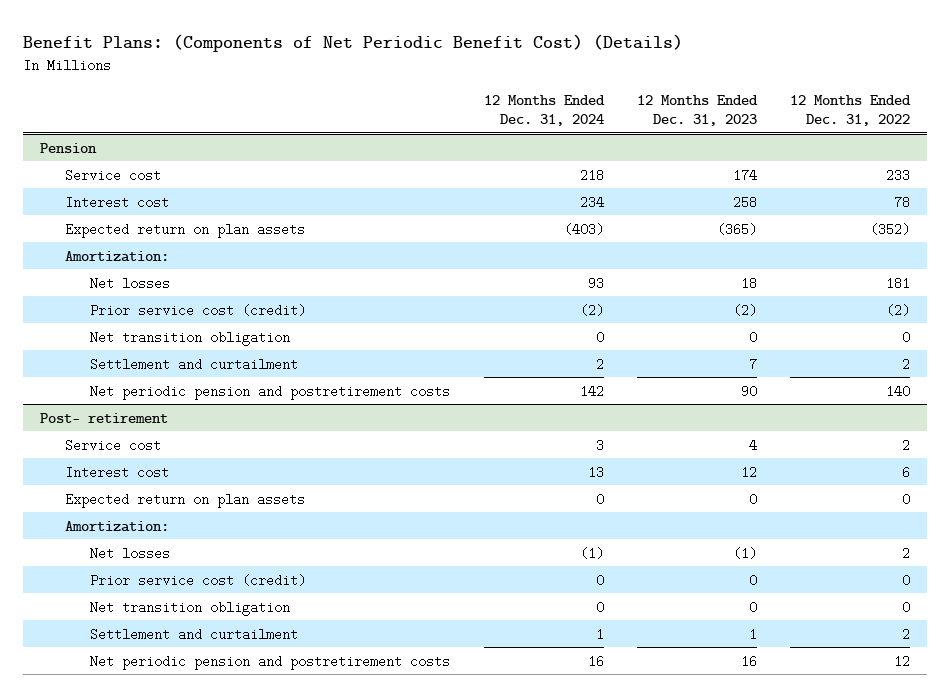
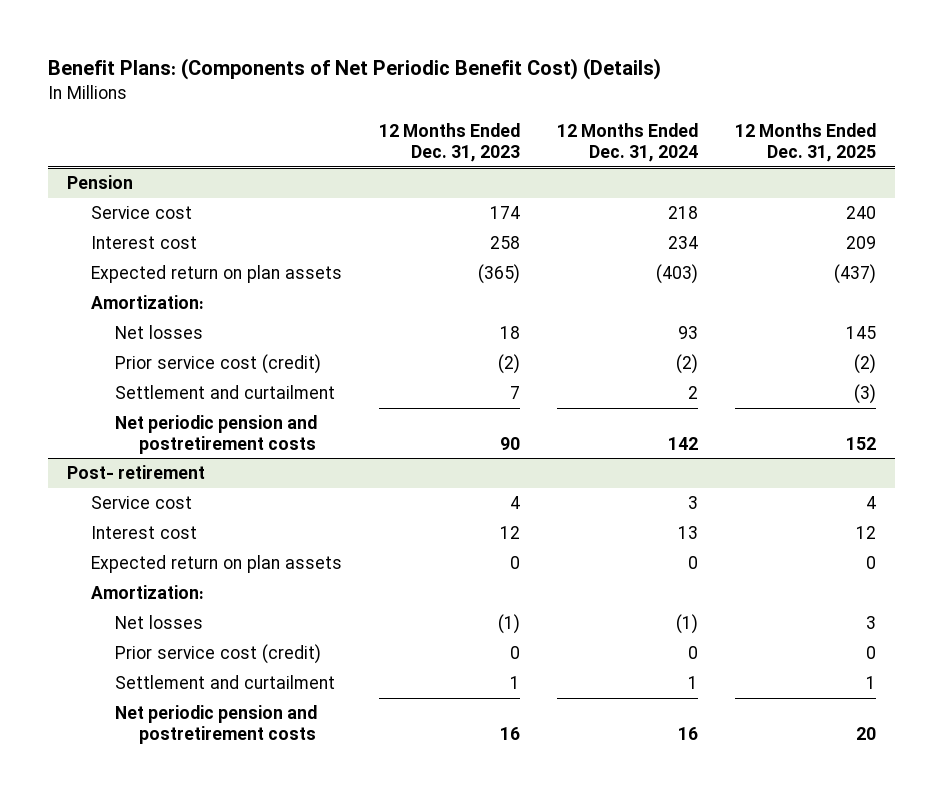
[790,94,912,127] 12 Months Ended Dec. 31, 2022 -> none
none -> [735,123,877,162] 12 Months Ended Dec. 31, 2025
[90,330,291,346] Net transition obligation -> none
[90,600,291,616] Net transition obligation -> none

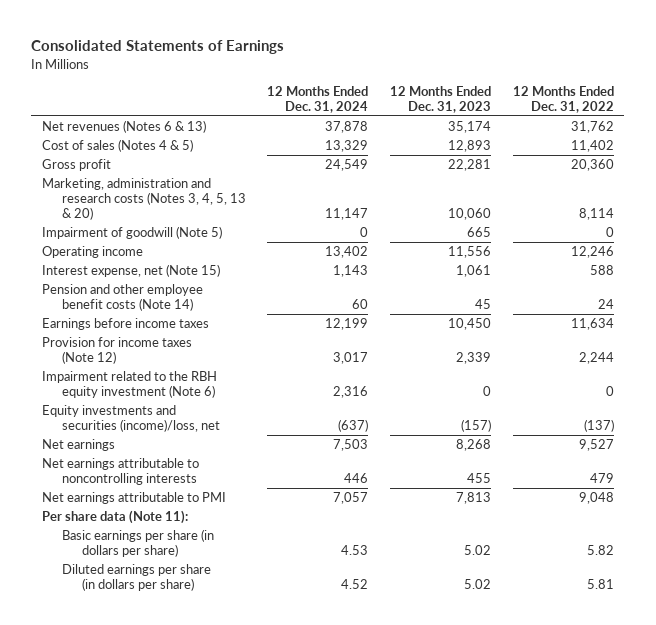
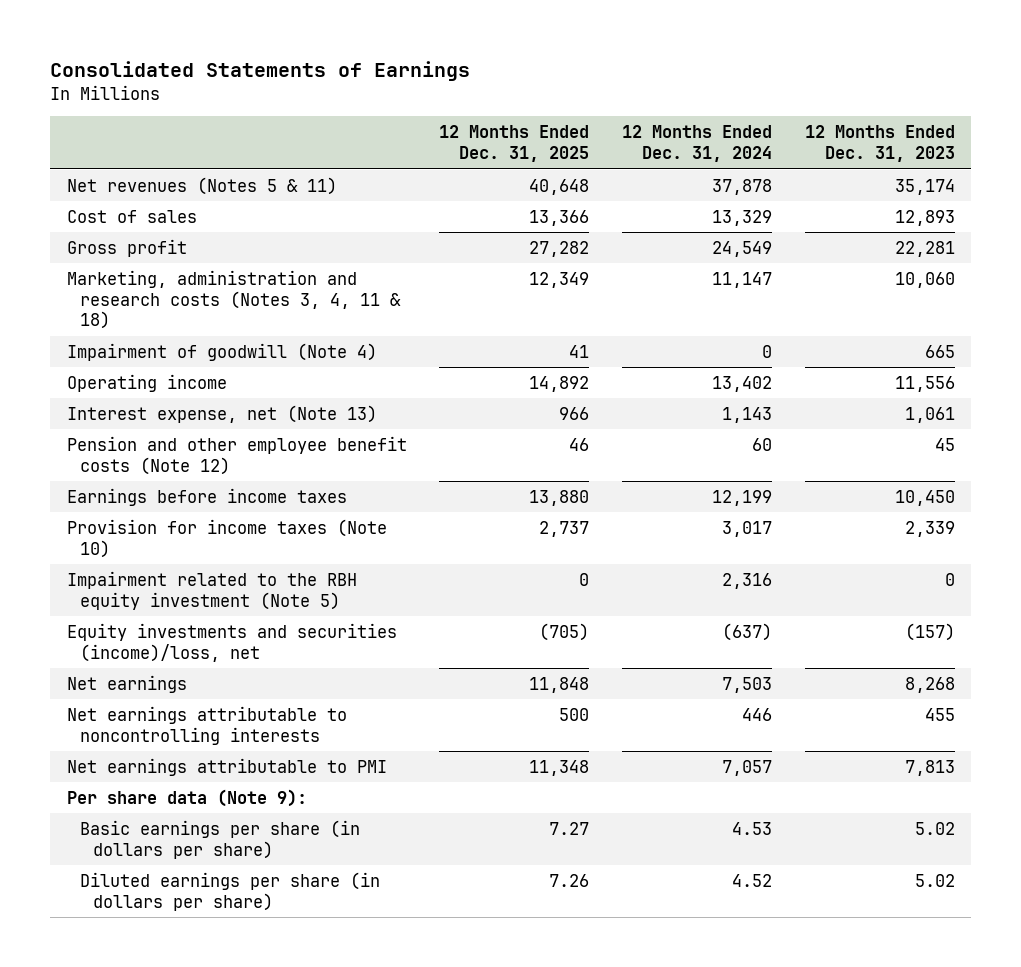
[512,85,614,113] 12 Months Ended Dec. 31, 2022 -> none
none -> [439,125,590,163] 12 Months Ended Dec. 31, 2025
[42,120,207,134] Net revenues (Notes 6 & 13) -> [66,176,337,195] Net revenues (Notes 5 & 11)
[42,139,194,153] Cost of sales (Notes 4 & 5) -> [66,209,197,223] Cost of sales
[42,178,246,221] Marketing, administration and research costs (Notes 3, 4, 5, 13 & 20) -> [66,269,401,330] Marketing, administration and research costs (Notes 3, 4, 11 & 18)
[42,226,223,240] Impairment of goodwill (Note 5) -> [66,342,377,361] Impairment of goodwill (Note 4)
[42,264,221,278] Interest expense, net (Note 15) -> [66,404,377,423] Interest expense, net (Note 13)
[42,284,204,312] Pension and other employee benefit costs (Note 14) -> [66,435,407,475] Pension and other employee benefit costs (Note 12)
[42,337,193,365] Provision for income taxes (Note 12) -> [66,518,387,558] Provision for income taxes (Note 10)
[42,371,218,399] Impairment related to the RBH equity investment (Note 6) -> [66,570,357,610] Impairment related to the RBH equity investment (Note 5)
[42,510,189,525] Per share data (Note 11): -> [66,788,307,807] Per share data (Note 9):

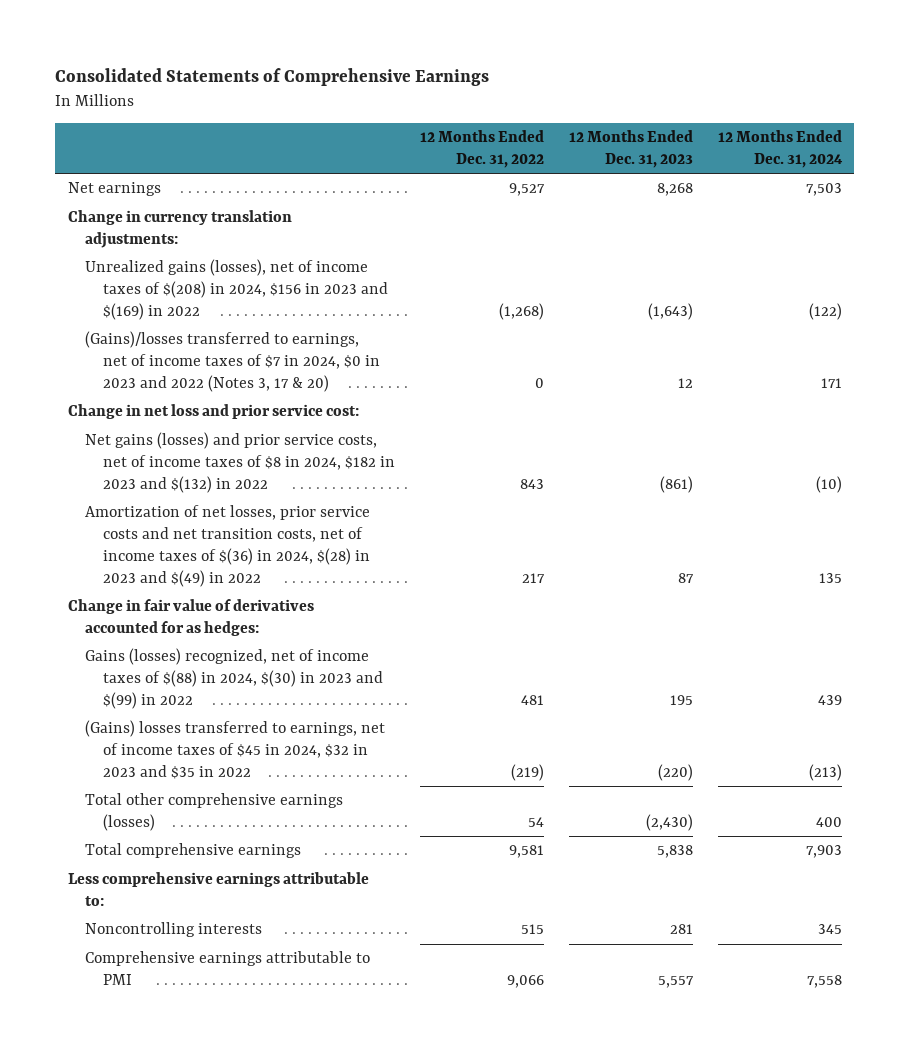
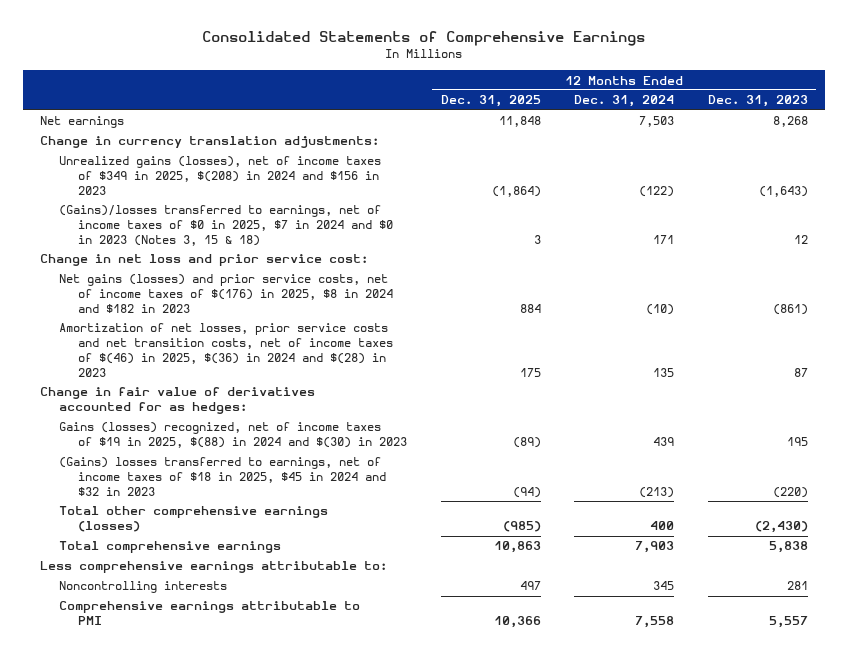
[419,130,544,169] 12 Months Ended Dec. 31, 2022 -> none
none -> [440,95,541,108] Dec. 31, 2025
[85,259,389,320] Unrealized gains (losses), net of income taxes of $(208) in 2024, $156 in 2023 and $(169) in 2022 -> [58,156,381,195] Unrealized gains (losses), net of income taxes of $349 in 2025, $(208) in 2024 and $156 in 2023
[85,331,381,392] (Gains)/losses transferred to earnings, net of income taxes of $7 in 2024, $0 in 2023 and 2022 (Notes 3, 17 & 20) -> [58,205,393,246] (Gains)/losses transferred to earnings, net of income taxes of $0 in 2025, $7 in 2024 and $0 in 2023 (Notes 3, 15 & 18)
[85,432,396,493] Net gains (losses) and prior service costs, net of income taxes of $8 in 2024, $182 in 2023 and $(132) in 2022 -> [58,274,393,313] Net gains (losses) and prior service costs, net of income taxes of $(176) in 2025, $8 in 2024 and $182 in 2023
[85,505,371,587] Amortization of net losses, prior service costs and net transition costs, net of income taxes of $(36) in 2024, $(28) in 2023 and $(49) in 2022 -> [58,323,393,377] Amortization of net losses, prior service costs and net transition costs, net of income taxes of $(46) in 2025, $(36) in 2024 and $(28) in 2023
[85,648,384,709] Gains (losses) recognized, net of income taxes of $(88) in 2024, $(30) in 2023 and $(99) in 2022 -> [58,422,407,449] Gains (losses) recognized, net of income taxes of $19 in 2025, $(88) in 2024 and $(30) in 2023
[85,720,386,779] (Gains) losses transferred to earnings, net of income taxes of $45 in 2024, $32 in 2023 and $35 in 2022 -> [58,457,386,496] (Gains) losses transferred to earnings, net of income taxes of $18 in 2025, $45 in 2024 and $32 in 2023

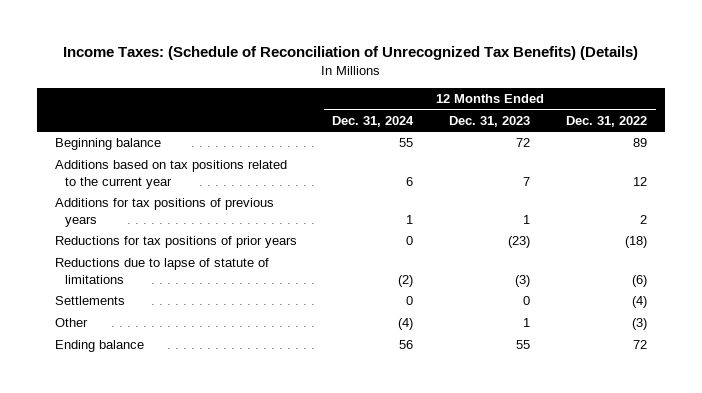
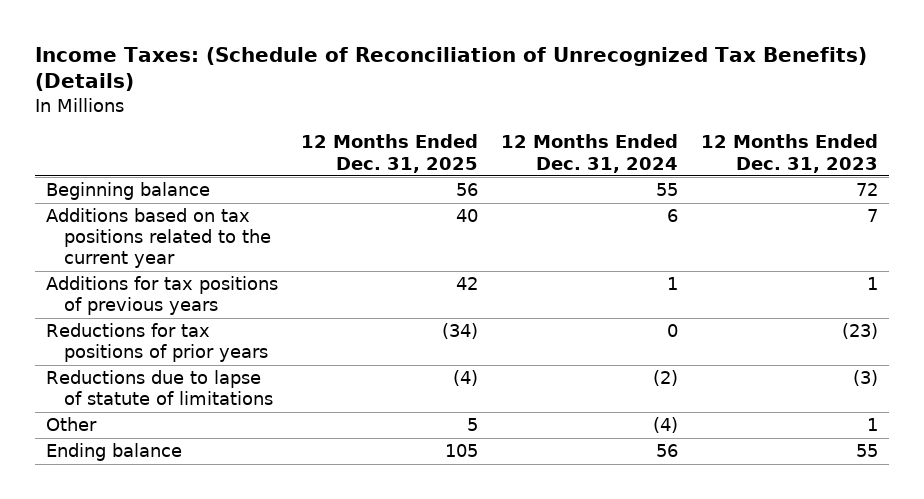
[566,115,648,127] Dec. 31, 2022 -> none
none -> [300,134,478,173] 12 Months Ended Dec. 31, 2025
[54,296,125,306] Settlements -> none

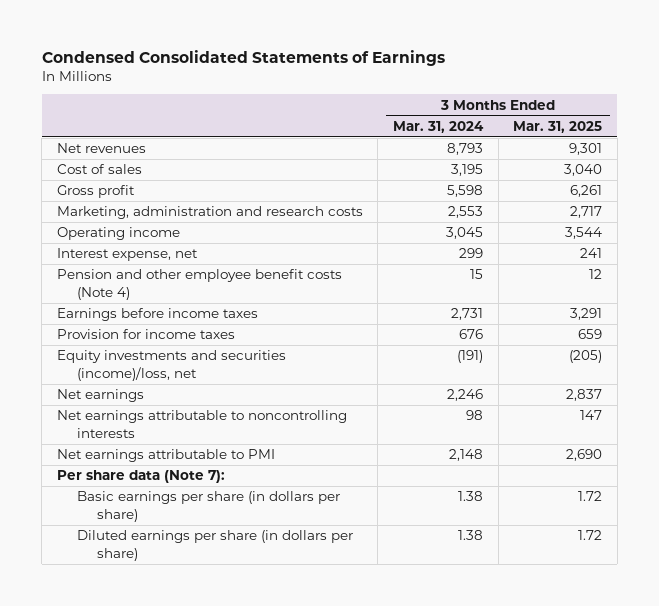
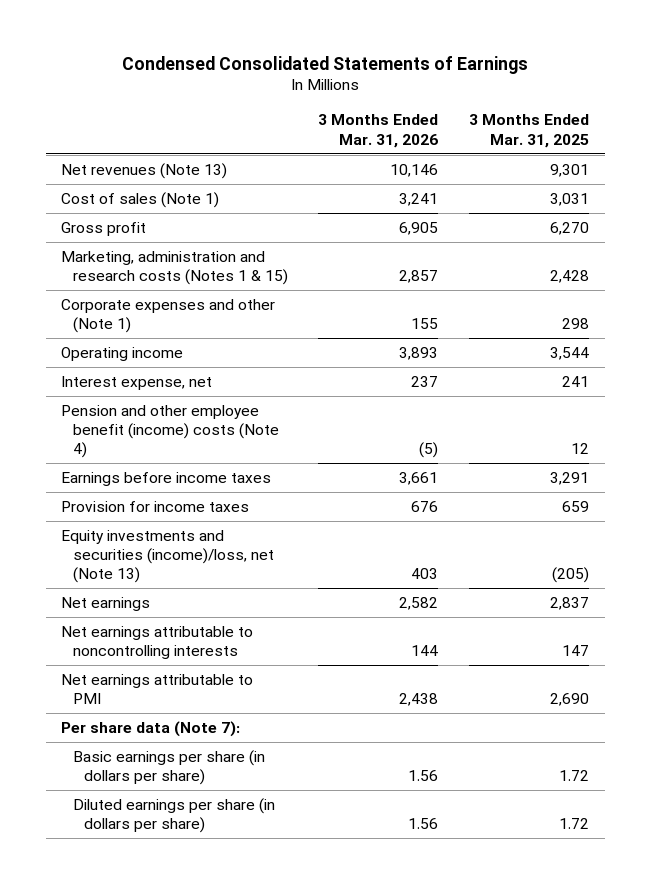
[393,120,485,133] Mar. 31, 2024 -> none
none -> [318,114,439,148] 3 Months Ended Mar. 31, 2026
[56,143,146,154] Net revenues -> [61,162,228,179] Net revenues (Note 13)
[56,164,142,175] Cost of sales -> [61,191,220,208] Cost of sales (Note 1)
[564,164,603,177] 3,040 -> [550,192,590,206] 3,031
[570,185,603,198] 6,261 -> [550,221,590,235] 6,270
[56,206,363,220] Marketing, administration and research costs -> [61,250,288,286] Marketing, administration and research costs (Notes 1 & 15)
[570,206,603,219] 2,717 -> [550,270,590,284] 2,428
none -> [61,298,276,334] Corporate expenses and other (Note 1)
[56,269,342,300] Pension and other employee benefit costs (Note 4) -> [61,404,279,459] Pension and other employee benefit (income) costs (Note 4)
[56,350,286,381] Equity investments and securities (income)/loss, net -> [61,529,274,584] Equity investments and securities (income)/loss, net (Note 13)

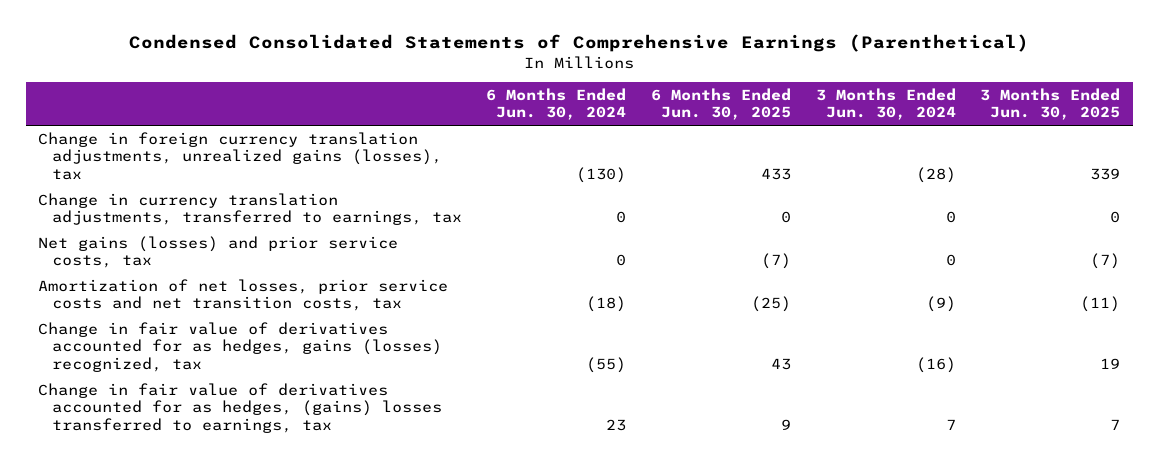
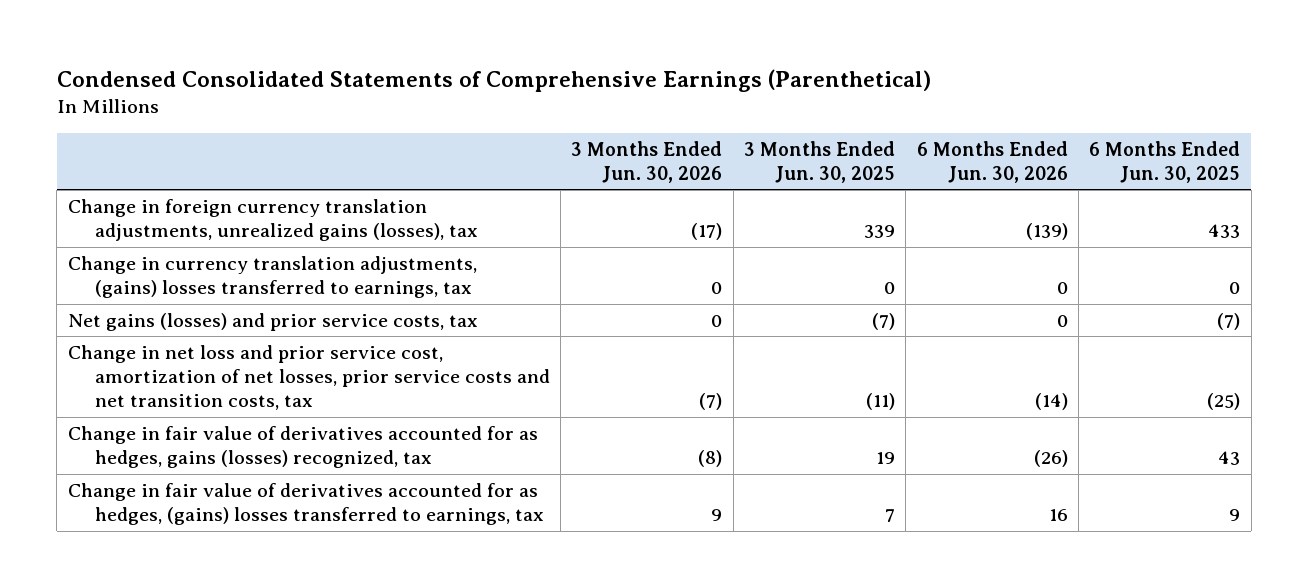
[486,87,627,121] 6 Months Ended Jun. 30, 2024 -> none
[815,87,956,121] 3 Months Ended Jun. 30, 2024 -> none
none -> [571,140,723,183] 3 Months Ended Jun. 30, 2026
none -> [916,140,1068,183] 6 Months Ended Jun. 30, 2026
[38,192,462,226] Change in currency translation adjustments, transferred to earnings, tax -> [67,255,477,299] Change in currency translation adjustments, (gains) losses transferred to earnings, tax
[38,278,449,312] Amortization of net losses, prior service costs and net transition costs, tax -> [67,344,550,411] Change in net loss and prior service cost, amortization of net losses, prior service costs and net transition costs, tax

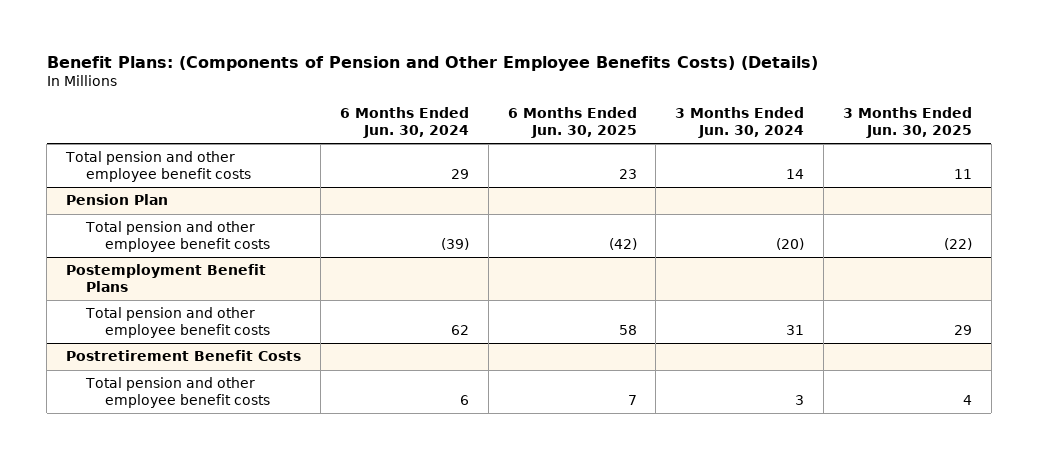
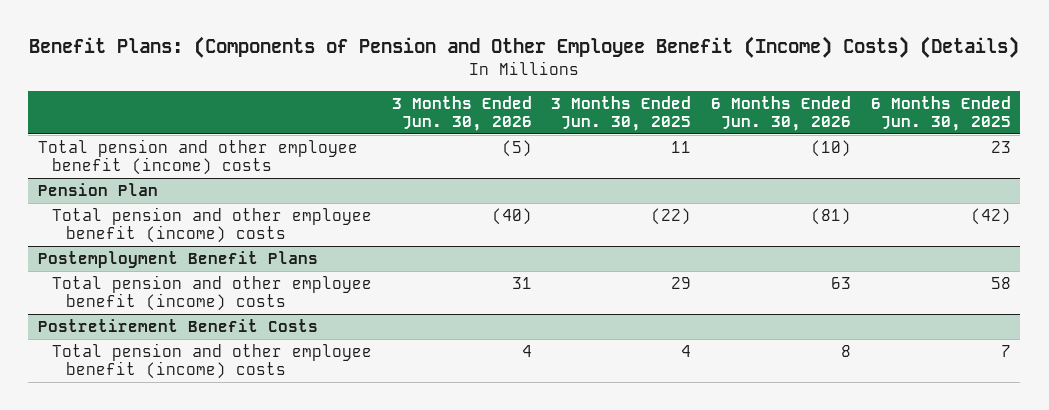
[46,56,818,72] Benefit Plans: (Components of Pension and Other Employee Benefits Costs) (Details) -> [29,36,1020,59] Benefit Plans: (Components of Pension and Other Employee Benefit (Income) Costs) (Details)
[339,107,469,138] 6 Months Ended Jun. 30, 2024 -> none
[675,107,805,138] 3 Months Ended Jun. 30, 2024 -> none
none -> [391,95,532,132] 3 Months Ended Jun. 30, 2026
none -> [711,95,852,132] 6 Months Ended Jun. 30, 2026
[65,151,251,182] Total pension and other employee benefit costs -> [38,138,359,176] Total pension and other employee benefit (income) costs
[84,221,271,252] Total pension and other employee benefit costs -> [52,206,373,244] Total pension and other employee benefit (income) costs
[84,307,271,338] Total pension and other employee benefit costs -> [52,274,373,312] Total pension and other employee benefit (income) costs
[84,377,271,408] Total pension and other employee benefit costs -> [52,342,373,380] Total pension and other employee benefit (income) costs

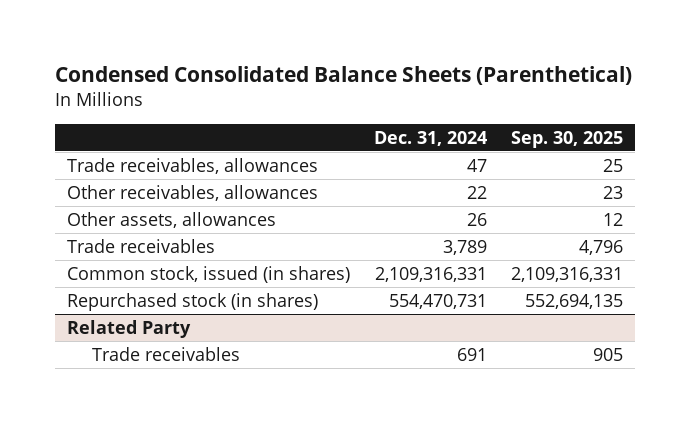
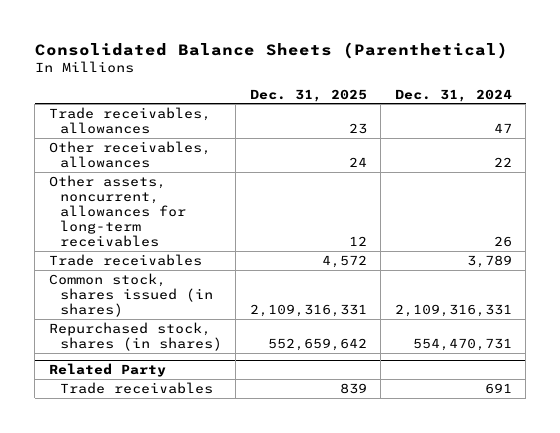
[54,66,632,86] Condensed Consolidated Balance Sheets (Parenthetical) -> [34,41,508,59] Consolidated Balance Sheets (Parenthetical)
[511,130,624,148] Sep. 30, 2025 -> none
none -> [249,88,367,102] Dec. 31, 2025
[66,211,276,228] Other assets, allowances -> [48,174,186,248] Other assets, noncurrent, allowances for long-term receivables
[66,265,350,283] Common stock, issued (in shares) -> [48,272,213,318] Common stock, shares issued (in shares)
[66,292,318,311] Repurchased stock (in shares) -> [48,321,222,351] Repurchased stock, shares (in shares)

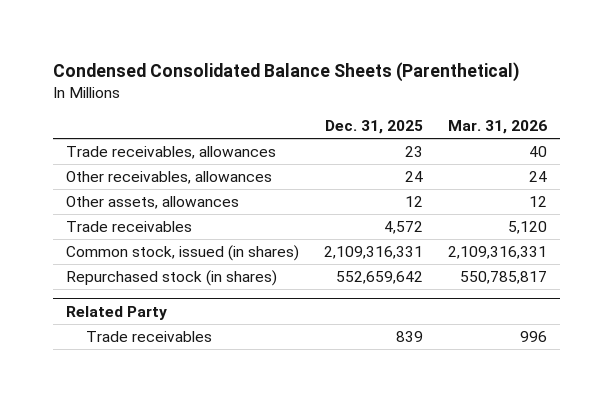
[34,41,508,59] Consolidated Balance Sheets (Parenthetical) -> [53,61,520,82] Condensed Consolidated Balance Sheets (Parenthetical)
[394,88,512,102] Dec. 31, 2024 -> none
none -> [448,120,548,135] Mar. 31, 2026
[48,174,186,248] Other assets, noncurrent, allowances for long-term receivables -> [65,196,239,210] Other assets, allowances
[48,272,213,318] Common stock, shares issued (in shares) -> [65,245,299,262] Common stock, issued (in shares)
[48,321,222,351] Repurchased stock, shares (in shares) -> [65,270,277,287] Repurchased stock (in shares)

